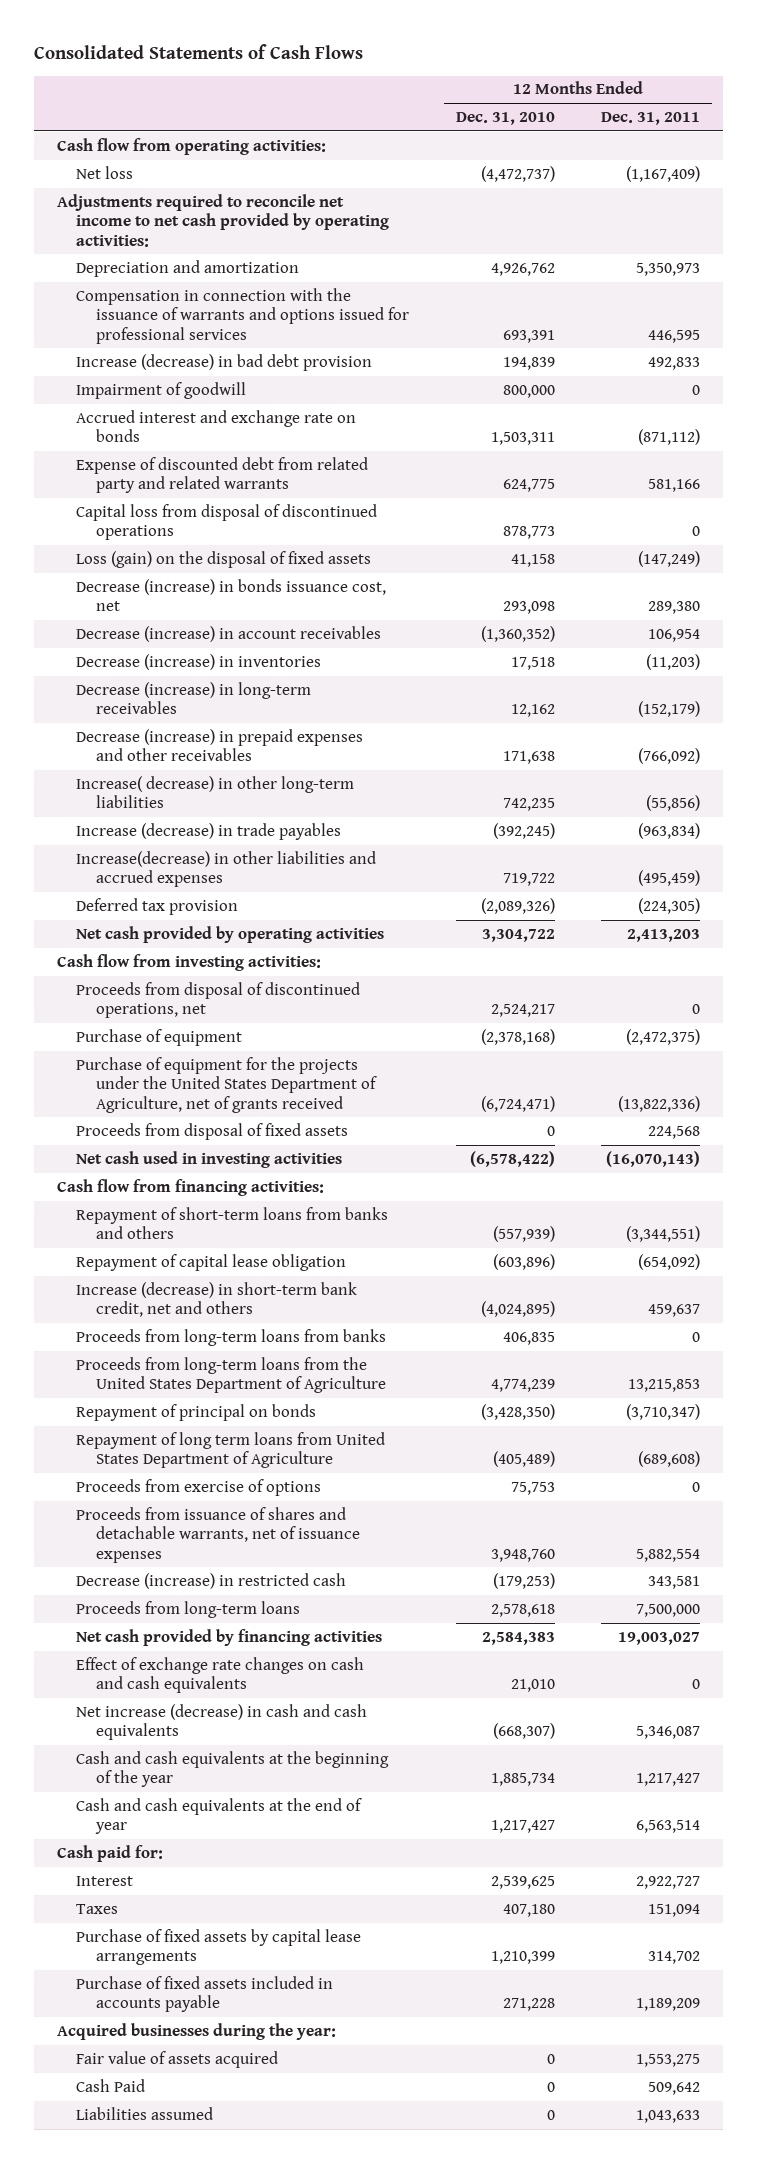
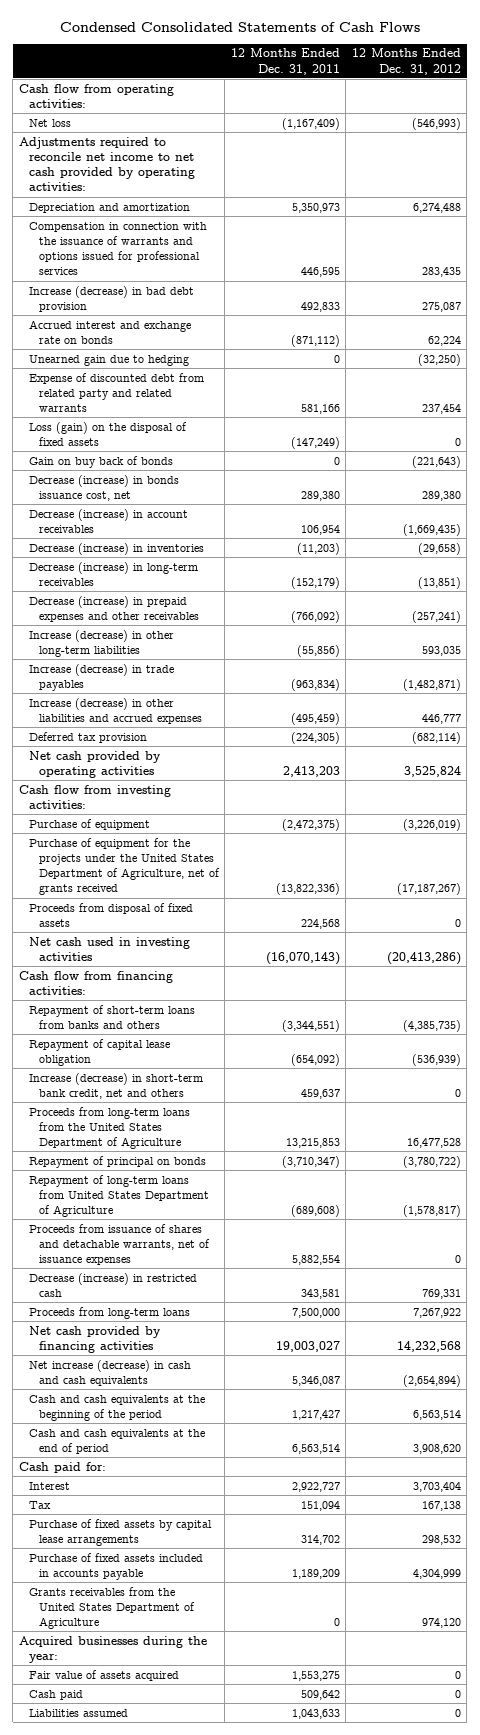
[33,44,363,60] Consolidated Statements of Cash Flows -> [59,21,420,32] Condensed Consolidated Statements of Cash Flows
[455,112,555,126] Dec. 31, 2010 -> none
none -> [351,48,461,75] 12 Months Ended Dec. 31, 2012
[76,381,247,399] Impairment of goodwill -> none
none -> [28,354,189,366] Unearned gain due to hedging
[76,503,378,541] Capital loss from disposal of discontinued operations -> none
none -> [28,455,173,468] Gain on buy back of bonds
[76,775,355,809] Increase( decrease) in other long-term liabilities -> [28,629,174,657] Increase (decrease) in other long-term liabilities
[76,850,377,888] Increase(decrease) in other liabilities and accrued expenses -> [28,697,202,724] Increase (decrease) in other liabilities and accrued expenses
[76,981,361,1019] Proceeds from disposal of discontinued operations, net -> none
[76,1328,387,1346] Proceeds from long-term loans from banks -> none
[76,1478,322,1496] Proceeds from exercise of options -> none
[76,1431,386,1469] Repayment of long term loans from United States Department of Agriculture -> [28,1174,209,1218] Repayment of long-term loans from United States Department of Agriculture
[76,1656,365,1694] Effect of exchange rate changes on cash and cash equivalents -> none
[76,1750,390,1788] Cash and cash equivalents at the beginning of the year -> [28,1394,205,1421] Cash and cash equivalents at the beginning of the period
[76,1797,363,1835] Cash and cash equivalents at the end of year -> [28,1428,205,1454] Cash and cash equivalents at the end of period
[76,1903,119,1914] Taxes -> [28,1500,51,1509] Tax
none -> [28,1586,195,1630] Grants receivables from the United States Department of Agriculture
[76,2078,146,2092] Cash Paid -> [28,1689,83,1700] Cash paid

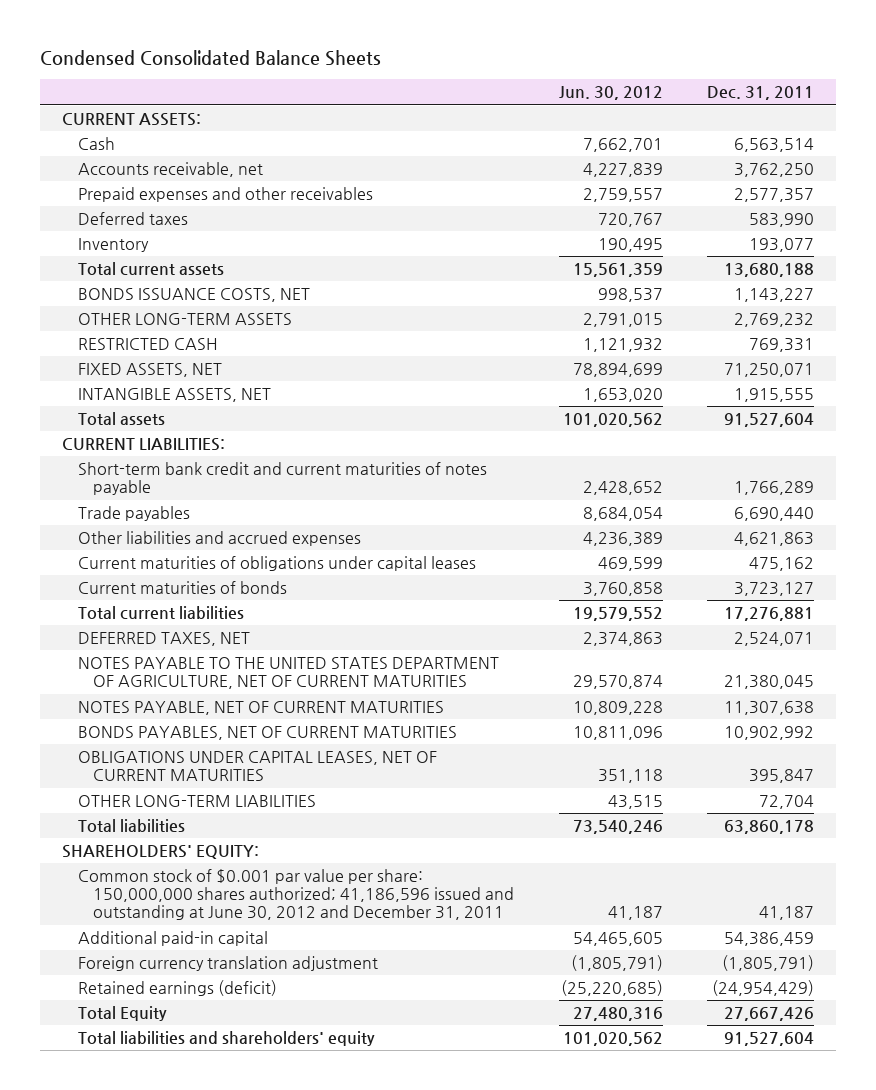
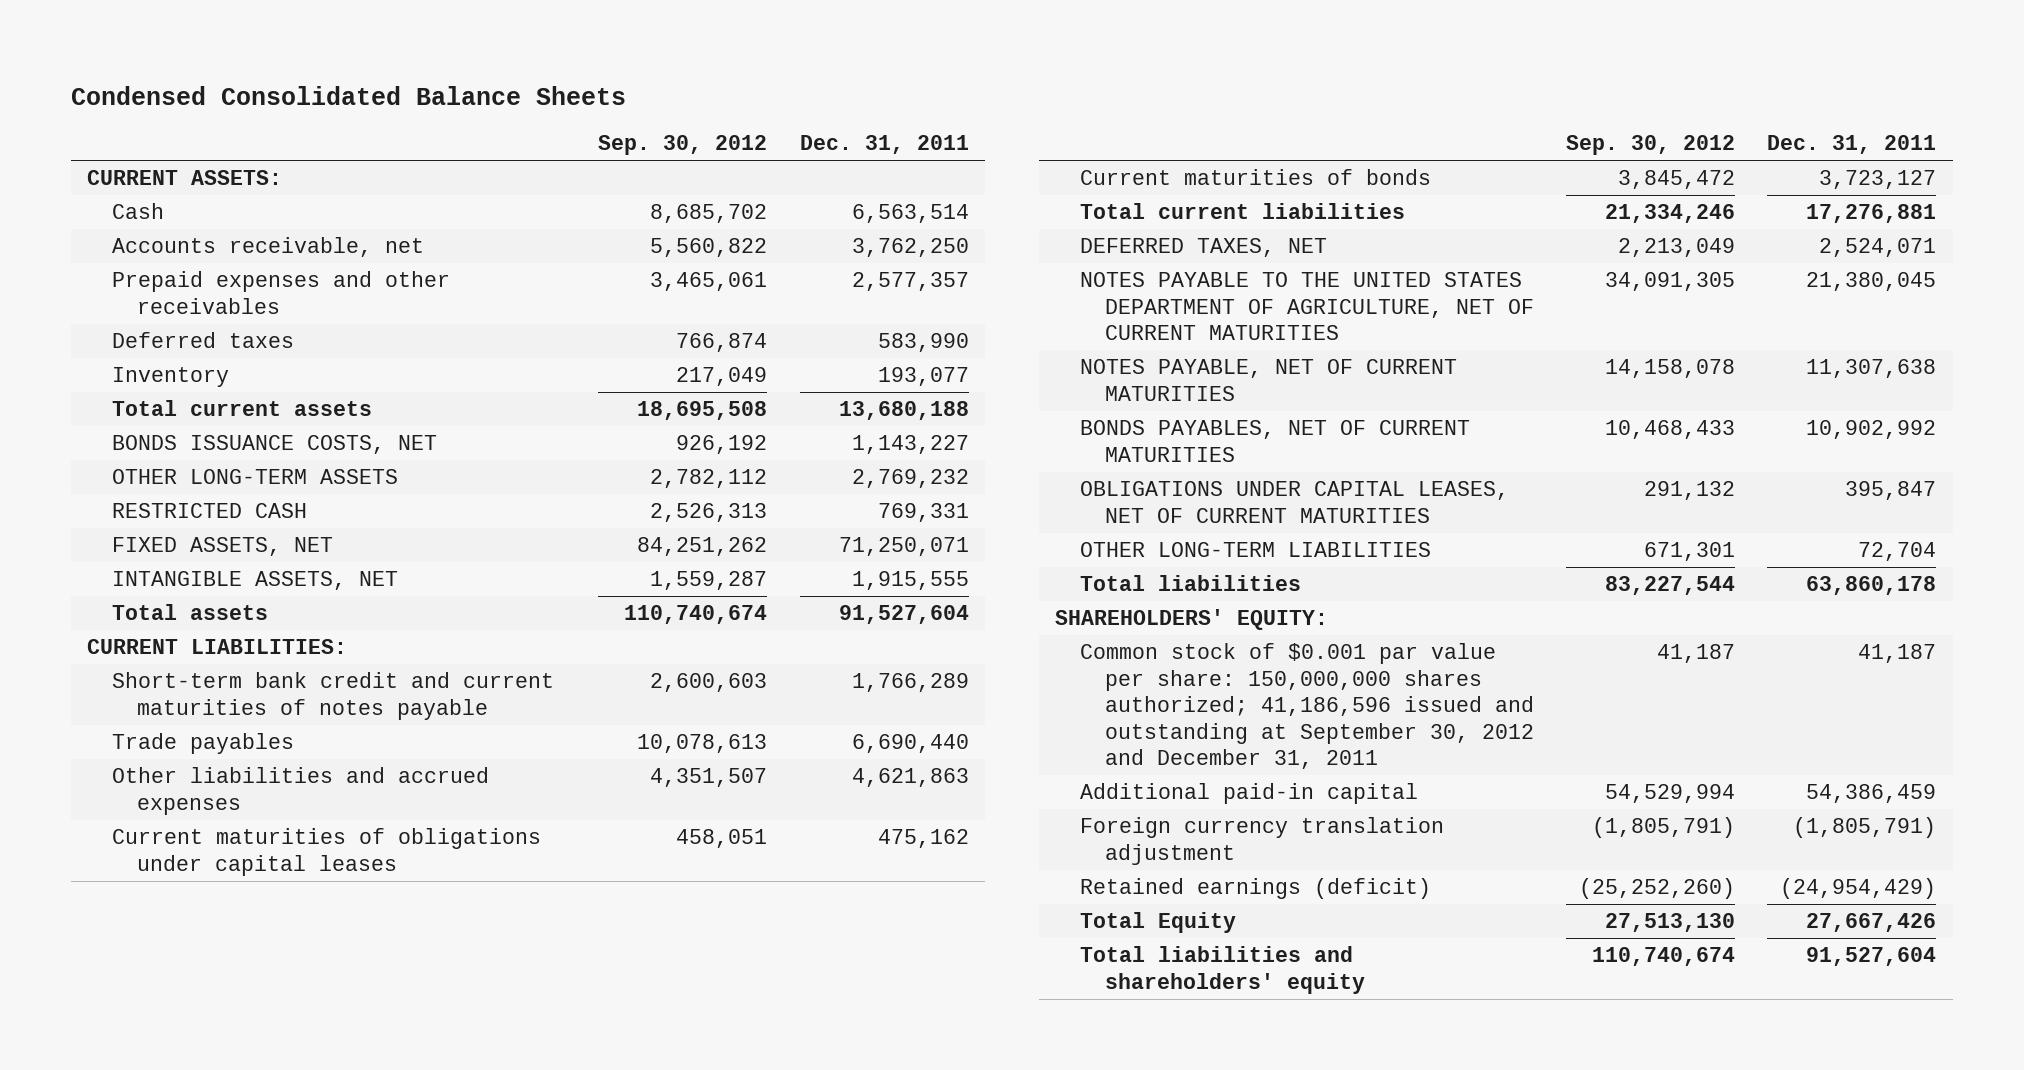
[558,86,663,101] Jun. 30, 2012 -> none
none -> [598,135,768,156] Sep. 30, 2012
[77,869,515,921] Common stock of $0.001 par value per share: 150,000,000 shares authorized; 41,186,596 issued and outstanding at June 30, 2012 and December 31, 2011 -> [1079,643,1534,770] Common stock of $0.001 par value per share: 150,000,000 shares authorized; 41,186,596 issued and outstanding at September 30, 2012 and December 31, 2011

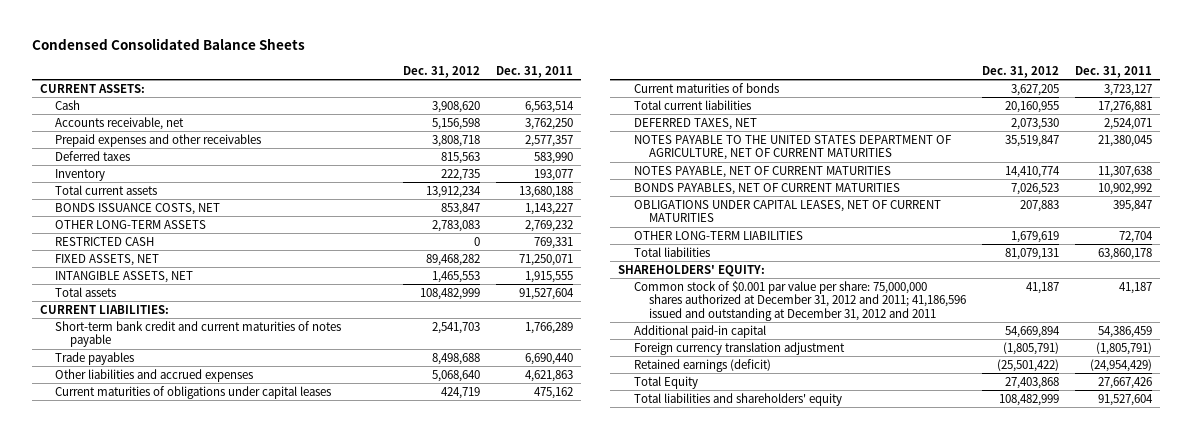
[598,135,768,156] Sep. 30, 2012 -> none
none -> [403,65,481,78] Dec. 31, 2012
[1079,643,1534,770] Common stock of $0.001 par value per share: 150,000,000 shares authorized; 41,186,596 issued and outstanding at September 30, 2012 and December 31, 2011 -> [633,280,966,321] Common stock of $0.001 par value per share: 75,000,000 shares authorized at December 31, 2012 and 2011; 41,186,596 issued and outstanding at December 31, 2012 and 2011

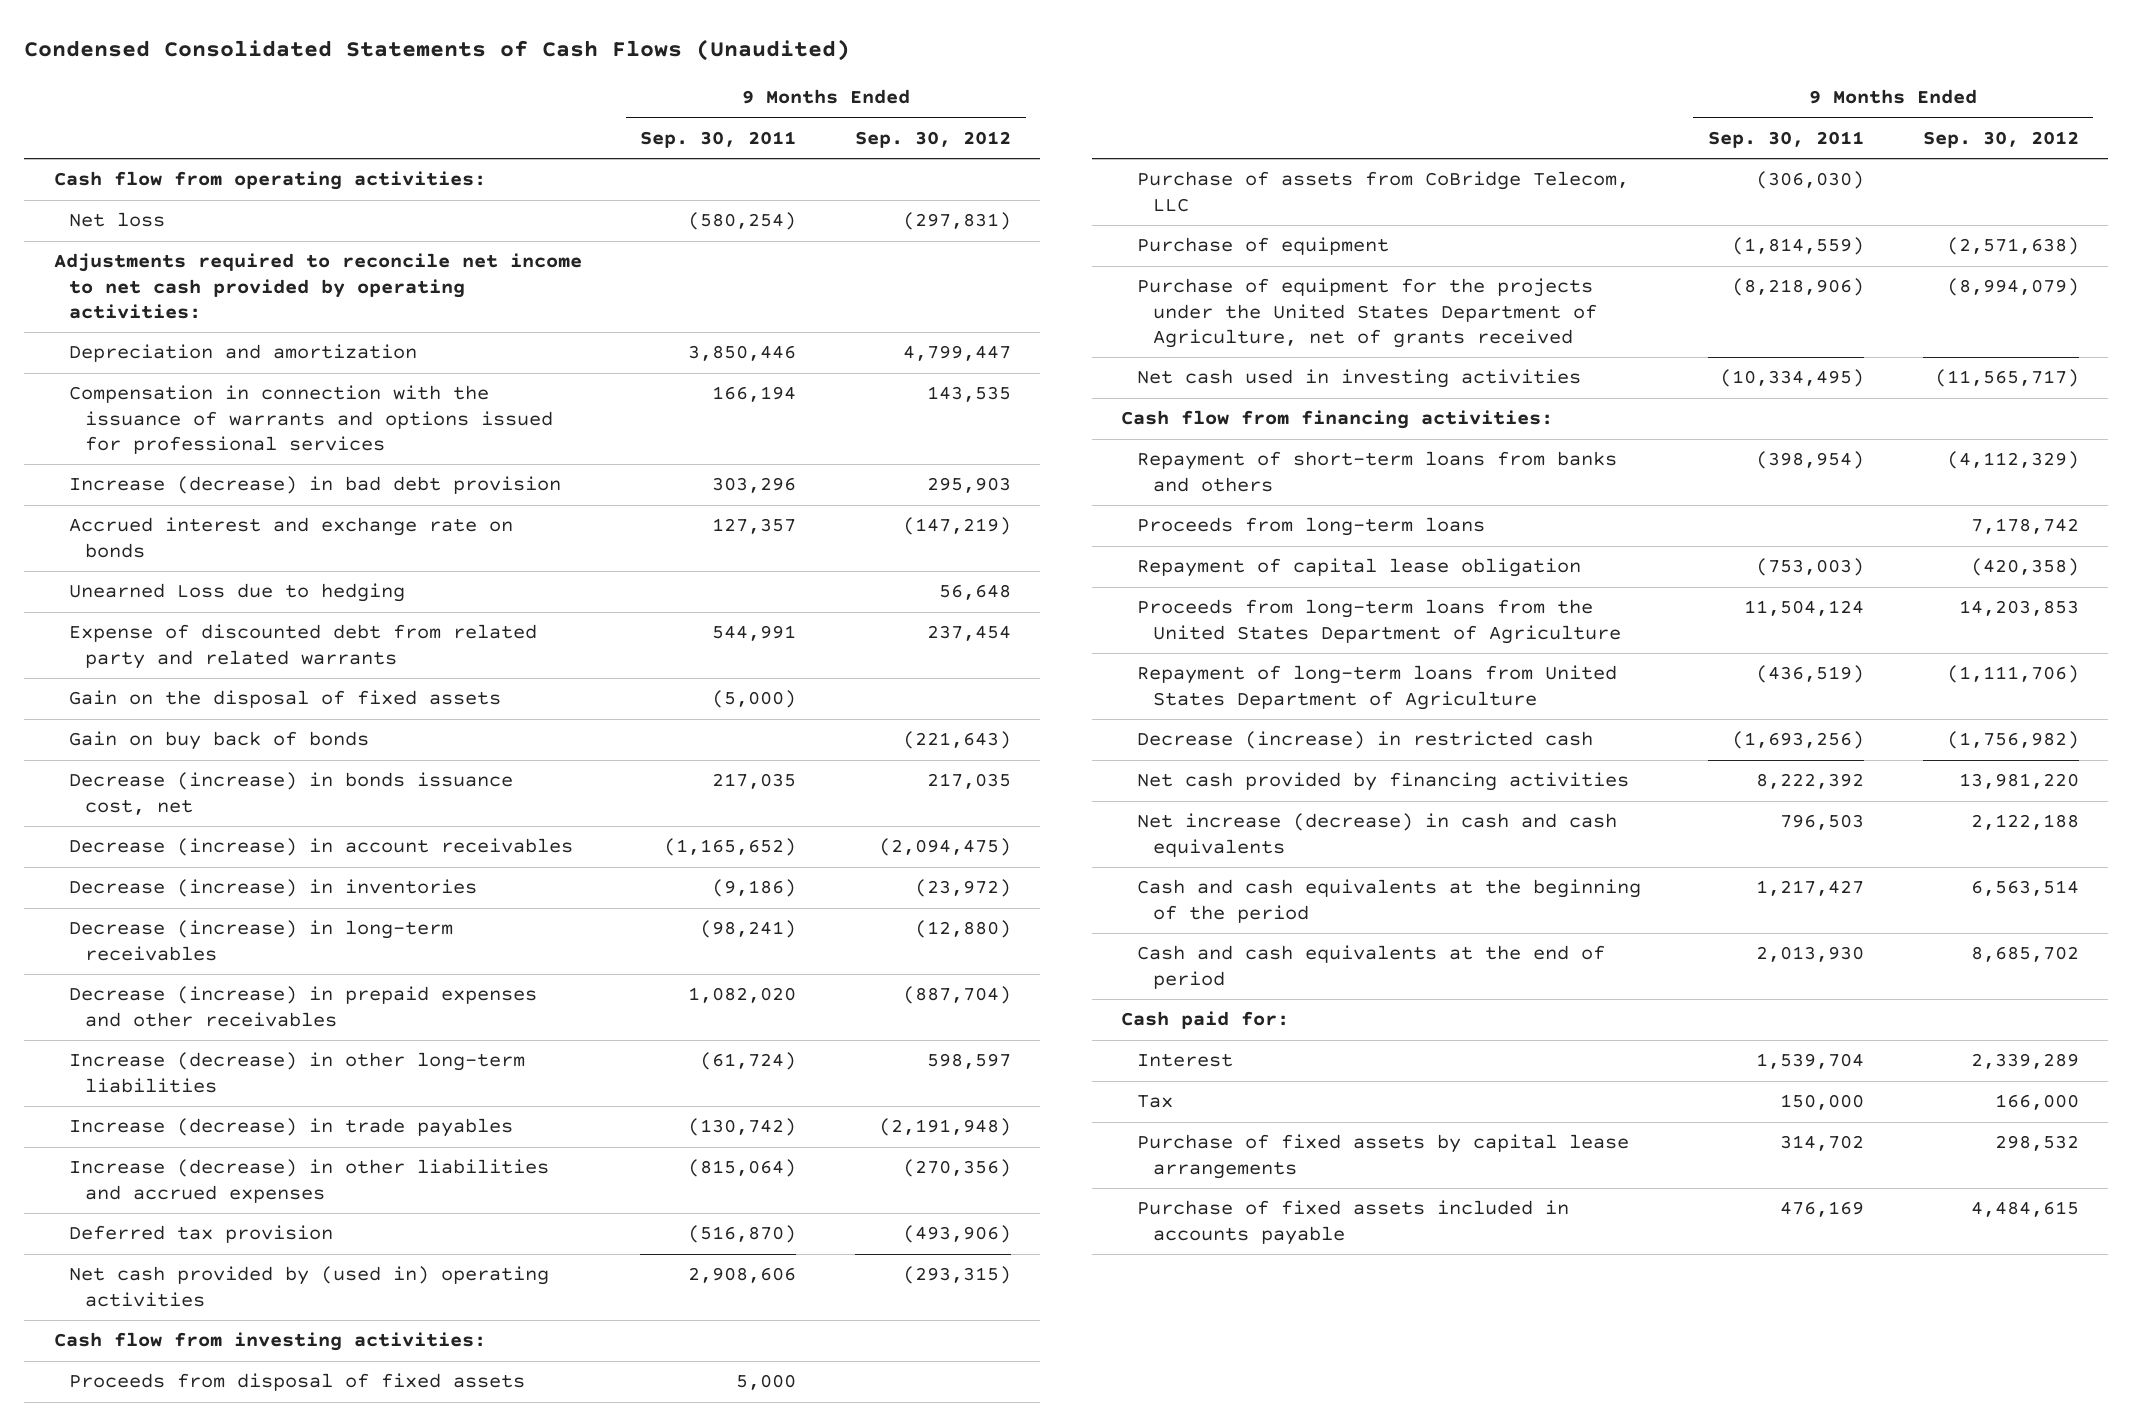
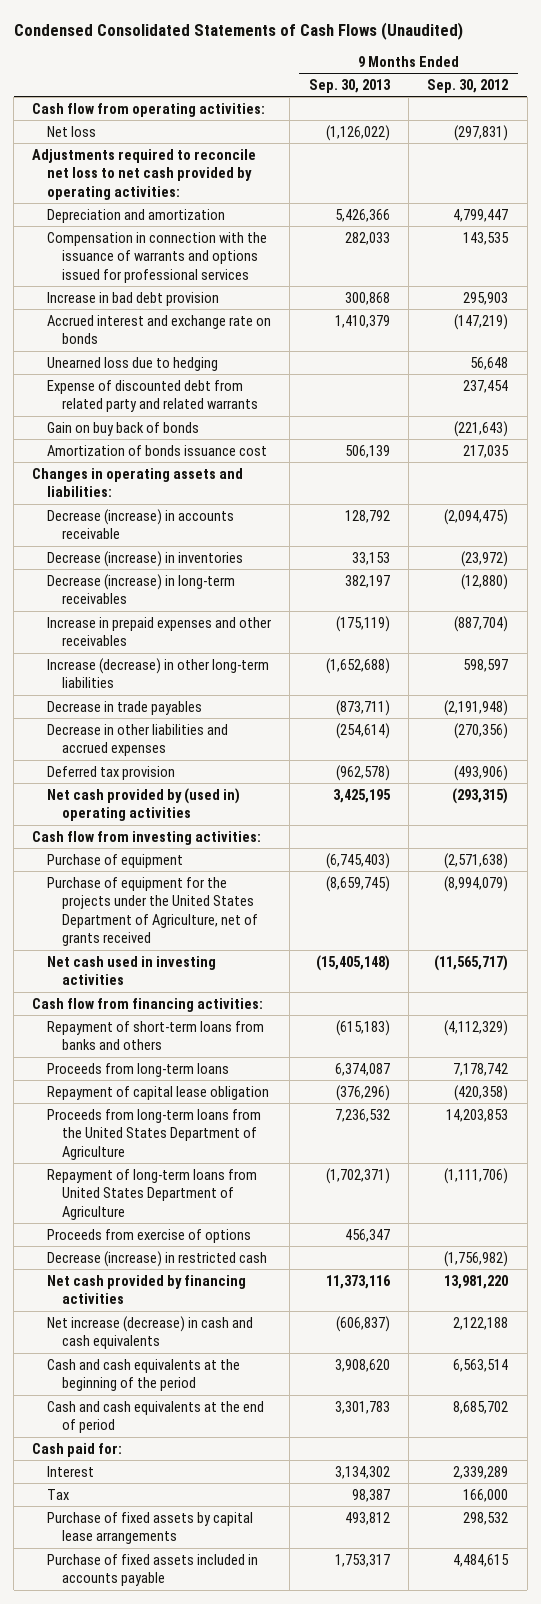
[640,130,797,148] Sep. 30, 2011 -> none
none -> [308,78,391,93] Sep. 30, 2013
[53,253,582,320] Adjustments required to reconcile net income to net cash provided by operating activities: -> [32,148,257,200] Adjustments required to reconcile net loss to net cash provided by operating activities:
[69,476,562,495] Increase (decrease) in bad debt provision -> [47,291,220,306] Increase in bad debt provision
[69,583,406,603] Unearned Loss due to hedging -> [47,356,219,371] Unearned loss due to hedging
[69,690,502,709] Gain on the disposal of fixed assets -> none
[69,772,514,815] Decrease (increase) in bonds issuance cost, net -> [47,444,268,456] Amortization of bonds issuance cost
none -> [32,467,244,498] Changes in operating assets and liabilities:
[69,838,574,857] Decrease (increase) in account receivables -> [47,508,235,540] Decrease (increase) in accounts receivable
[69,986,538,1027] Decrease (increase) in prepaid expenses and other receivables -> [47,616,272,647] Increase in prepaid expenses and other receivables
[69,1118,514,1138] Increase (decrease) in trade payables -> [47,700,203,715] Decrease in trade payables
[69,1159,550,1203] Increase (decrease) in other liabilities and accrued expenses -> [47,723,229,757] Decrease in other liabilities and accrued expenses
[69,1373,526,1392] Proceeds from disposal of fixed assets -> none
[1136,171,1629,212] Purchase of assets from CoBridge Telecom, LLC -> none
none -> [47,1228,252,1243] Proceeds from exercise of options

